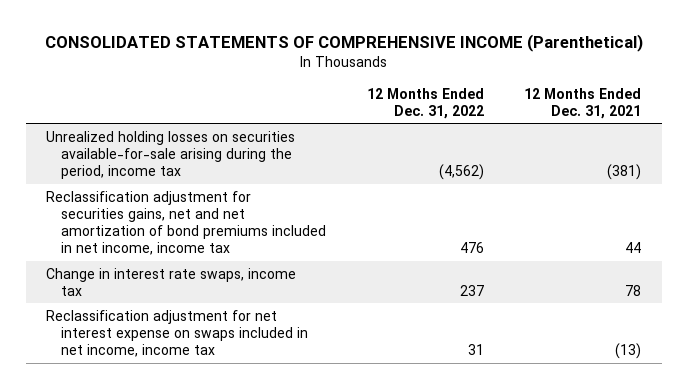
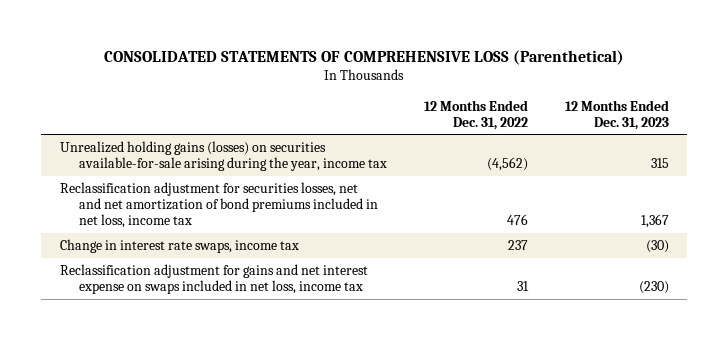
[44,33,643,52] CONSOLIDATED STATEMENTS OF COMPREHENSIVE INCOME (Parenthetical) -> [104,50,625,66] CONSOLIDATED STATEMENTS OF COMPREHENSIVE LOSS (Parenthetical)
[524,87,642,120] 12 Months Ended Dec. 31, 2021 -> none
none -> [564,99,669,130] 12 Months Ended Dec. 31, 2023
[46,130,296,180] Unrealized holding losses on securities available-for-sale arising during the period, income tax -> [59,140,387,171] Unrealized holding gains (losses) on securities available-for-sale arising during the year, income tax
[46,190,327,256] Reclassification adjustment for securities gains, net and net amortization of bond premiums included in net income, income tax -> [59,181,378,229] Reclassification adjustment for securities losses, net and net amortization of bond premiums included in net loss, income tax
[46,309,309,358] Reclassification adjustment for net interest expense on swaps included in net income, income tax -> [59,263,368,294] Reclassification adjustment for gains and net interest expense on swaps included in net loss, income tax

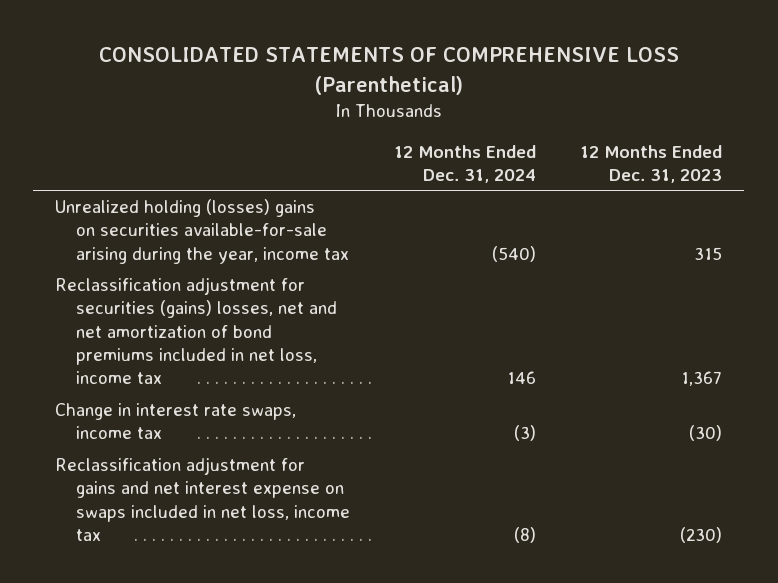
[423,99,528,130] 12 Months Ended Dec. 31, 2022 -> none
none -> [394,144,537,183] 12 Months Ended Dec. 31, 2024
[59,140,387,171] Unrealized holding gains (losses) on securities available-for-sale arising during the year, income tax -> [55,199,350,264] Unrealized holding (losses) gains on securities available-for-sale arising during the year, income tax
[59,181,378,229] Reclassification adjustment for securities losses, net and net amortization of bond premiums included in net loss, income tax -> [55,277,338,385] Reclassification adjustment for securities (gains) losses, net and net amortization of bond premiums included in net loss, income tax

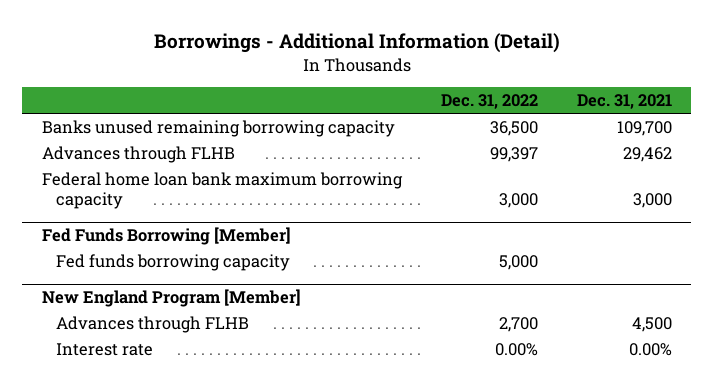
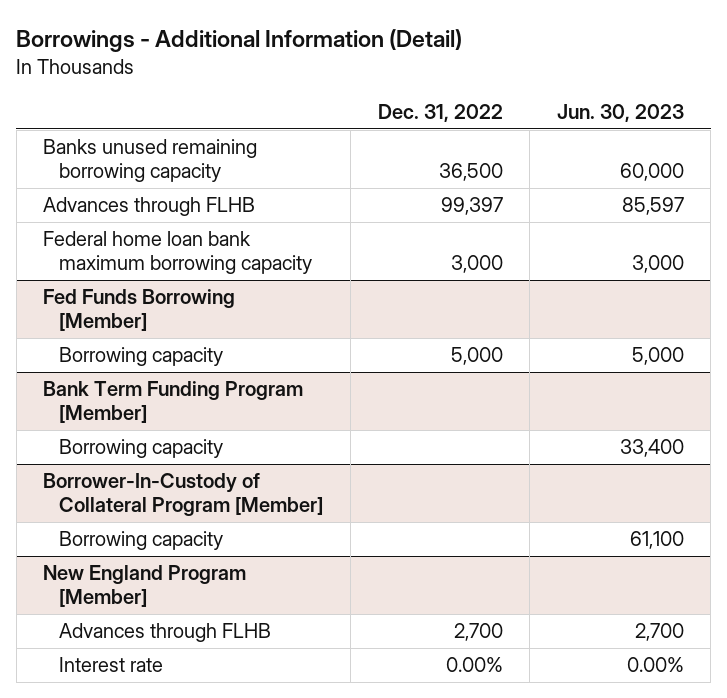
[576,94,672,110] Dec. 31, 2021 -> none
none -> [556,103,684,122] Jun. 30, 2023
[55,253,290,271] Fed funds borrowing capacity -> [59,347,224,367] Borrowing capacity
none -> [43,381,304,424] Bank Term Funding Program [Member]
none -> [59,439,224,459] Borrowing capacity
none -> [43,473,324,517] Borrower-In-Custody of Collateral Program [Member]
none -> [59,531,224,551] Borrowing capacity

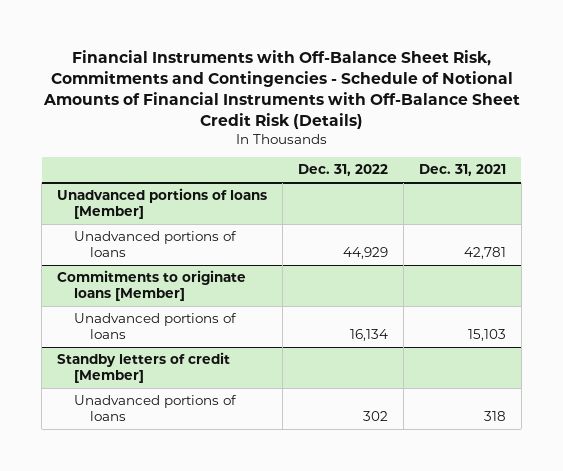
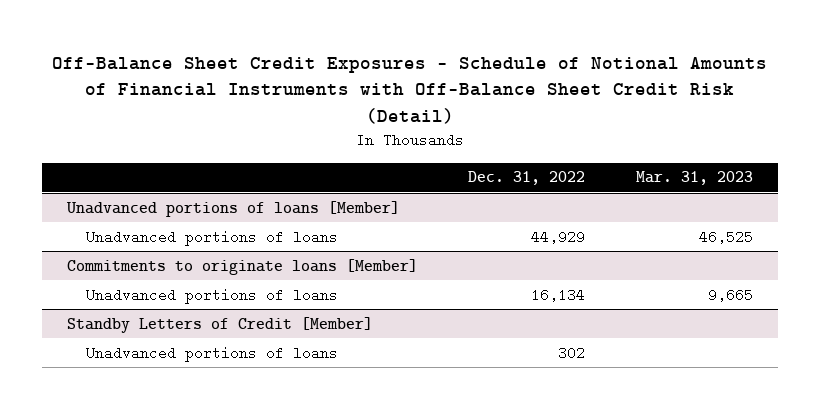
[42,49,520,129] Financial Instruments with Off-Balance Sheet Risk, Commitments and Contingencies - Schedule of Notional Amounts of Financial Instruments with Off-Balance Sheet Credit Risk (Details) -> [51,56,767,125] Off-Balance Sheet Credit Exposures - Schedule of Notional Amounts of Financial Instruments with Off-Balance Sheet Credit Risk (Detail)
[418,164,506,177] Dec. 31, 2021 -> none
none -> [635,171,753,186] Mar. 31, 2023
[57,352,231,384] Standby letters of credit [Member] -> [67,316,374,333] Standby Letters of Credit [Member]

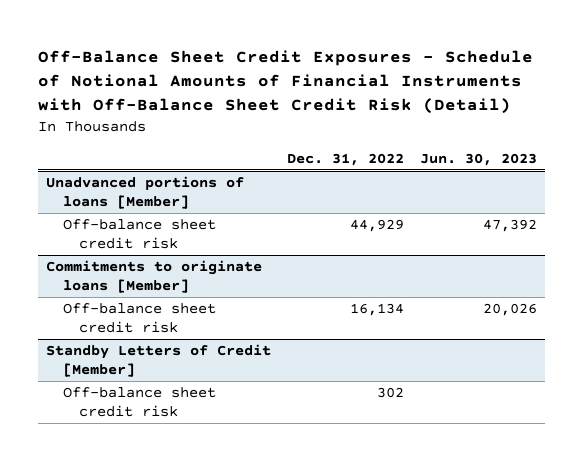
[635,171,753,186] Mar. 31, 2023 -> none
none -> [419,152,537,166] Jun. 30, 2023
[85,229,338,246] Unadvanced portions of loans -> [62,219,216,249] Off-balance sheet credit risk
[85,287,338,304] Unadvanced portions of loans -> [62,303,216,333] Off-balance sheet credit risk
[85,345,338,362] Unadvanced portions of loans -> [62,387,216,417] Off-balance sheet credit risk

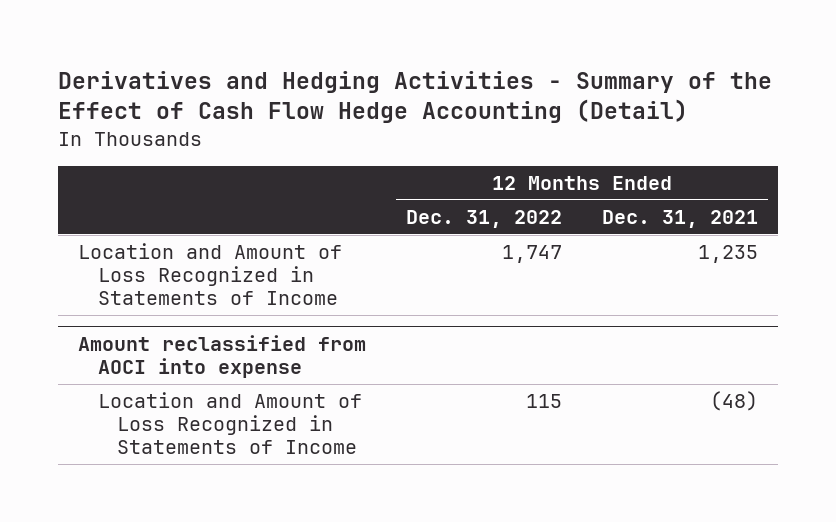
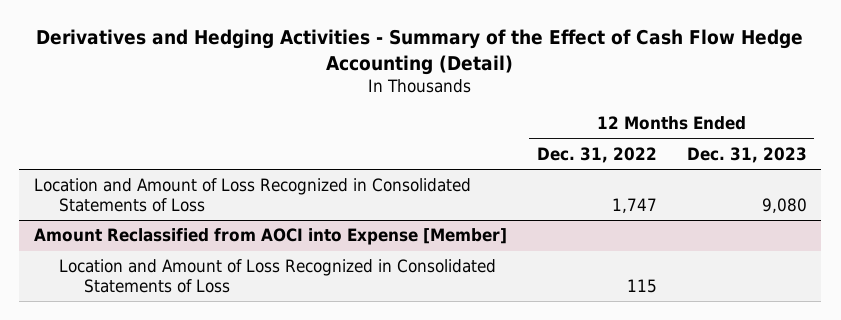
[602,209,759,228] Dec. 31, 2021 -> none
none -> [686,146,807,163] Dec. 31, 2023
[78,243,343,306] Location and Amount of Loss Recognized in Statements of Income -> [34,178,472,212] Location and Amount of Loss Recognized in Consolidated Statements of Loss
[78,334,367,378] Amount reclassified from AOCI into expense -> [34,228,508,246] Amount Reclassified from AOCI into Expense [Member]
[97,392,362,455] Location and Amount of Loss Recognized in Statements of Income -> [59,259,497,293] Location and Amount of Loss Recognized in Consolidated Statements of Loss

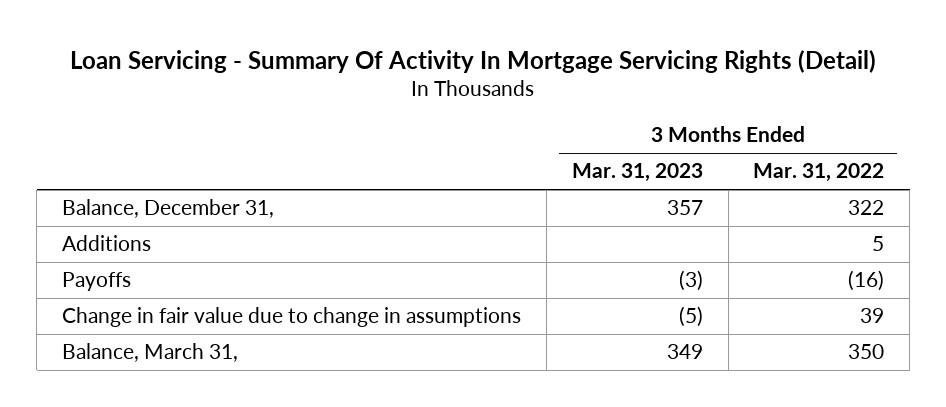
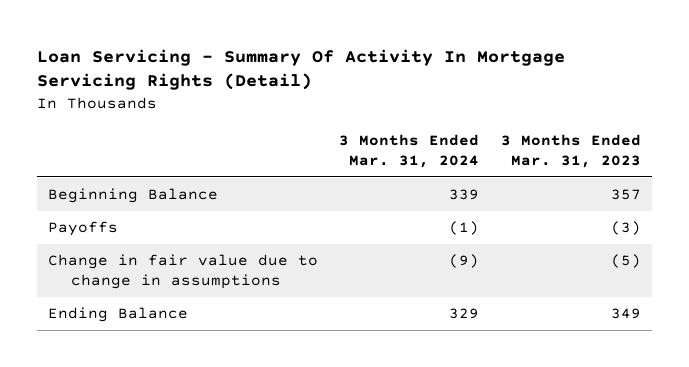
[753,163,885,183] Mar. 31, 2022 -> none
none -> [339,134,480,169] 3 Months Ended Mar. 31, 2024
[61,235,151,252] Additions -> none
[61,199,274,219] Balance, December 31, -> [47,188,218,204] Beginning Balance
[61,343,238,363] Balance, March 31, -> [47,307,188,323] Ending Balance

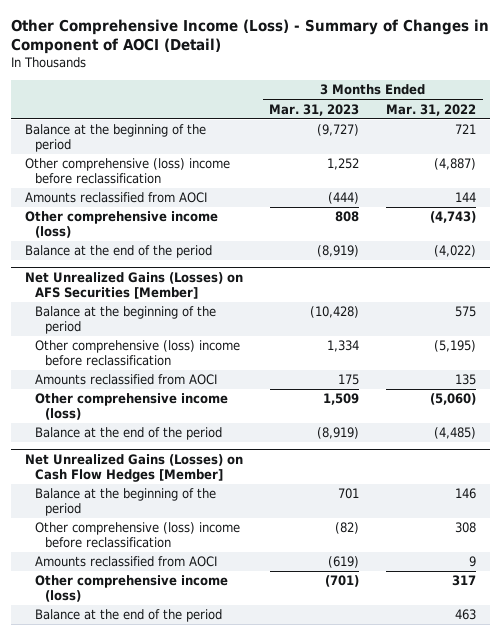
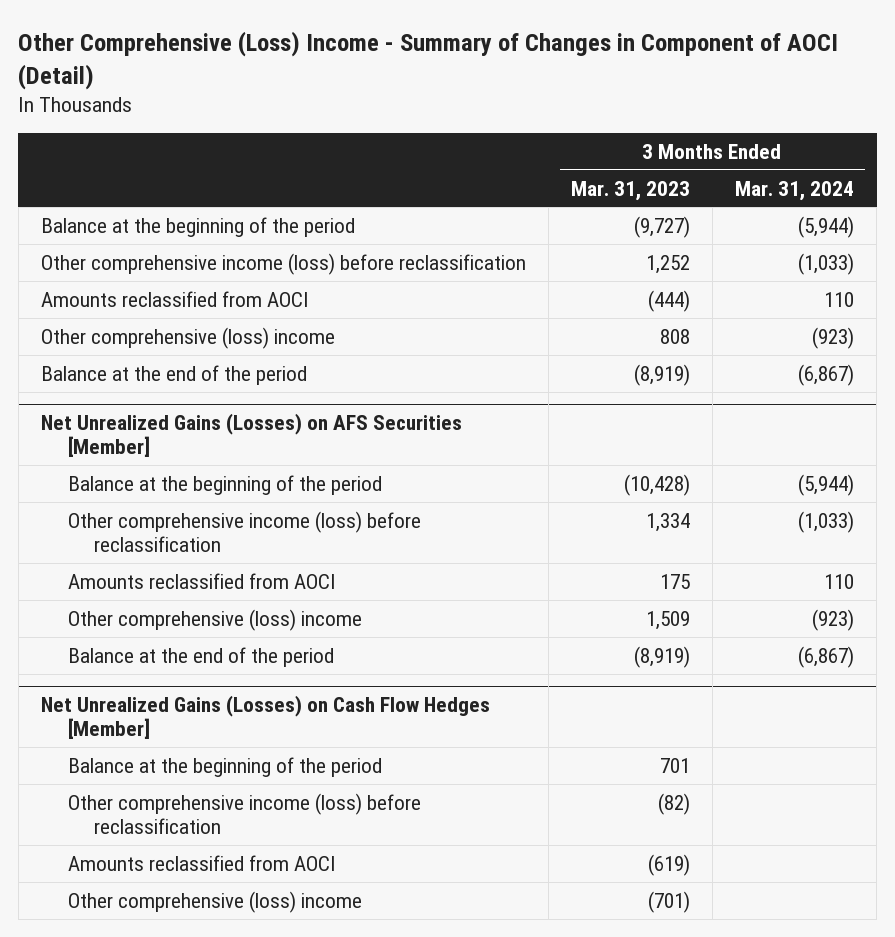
[11,18,490,55] Other Comprehensive Income (Loss) - Summary of Changes in Component of AOCI (Detail) -> [18,30,839,90] Other Comprehensive (Loss) Income - Summary of Changes in Component of AOCI (Detail)
[386,103,477,116] Mar. 31, 2022 -> none
none -> [734,180,854,201] Mar. 31, 2024
[24,158,230,185] Other comprehensive (loss) income before reclassification -> [40,252,526,275] Other comprehensive income (loss) before reclassification
[24,211,218,239] Other comprehensive income (loss) -> [40,326,335,349] Other comprehensive (loss) income
[34,340,240,367] Other comprehensive (loss) income before reclassification -> [67,510,421,553] Other comprehensive income (loss) before reclassification
[34,393,228,421] Other comprehensive income (loss) -> [67,608,362,631] Other comprehensive (loss) income
[34,522,240,549] Other comprehensive (loss) income before reclassification -> [67,792,421,835] Other comprehensive income (loss) before reclassification
[34,609,222,623] Balance at the end of the period -> none
[34,575,228,603] Other comprehensive income (loss) -> [67,890,362,913] Other comprehensive (loss) income

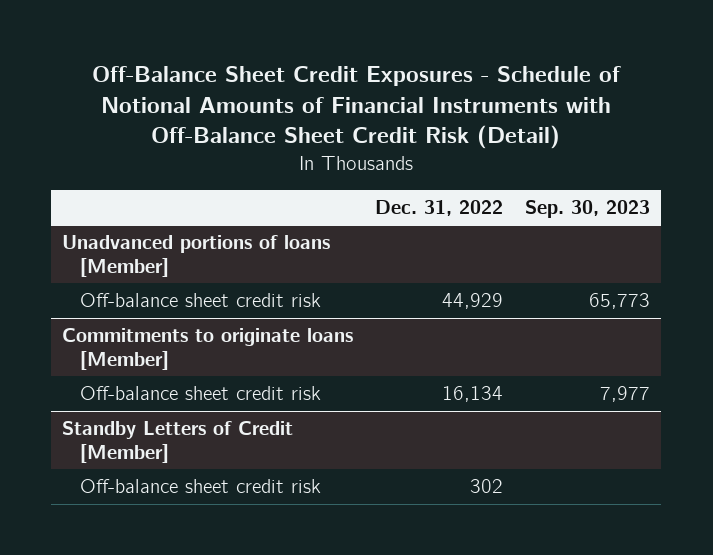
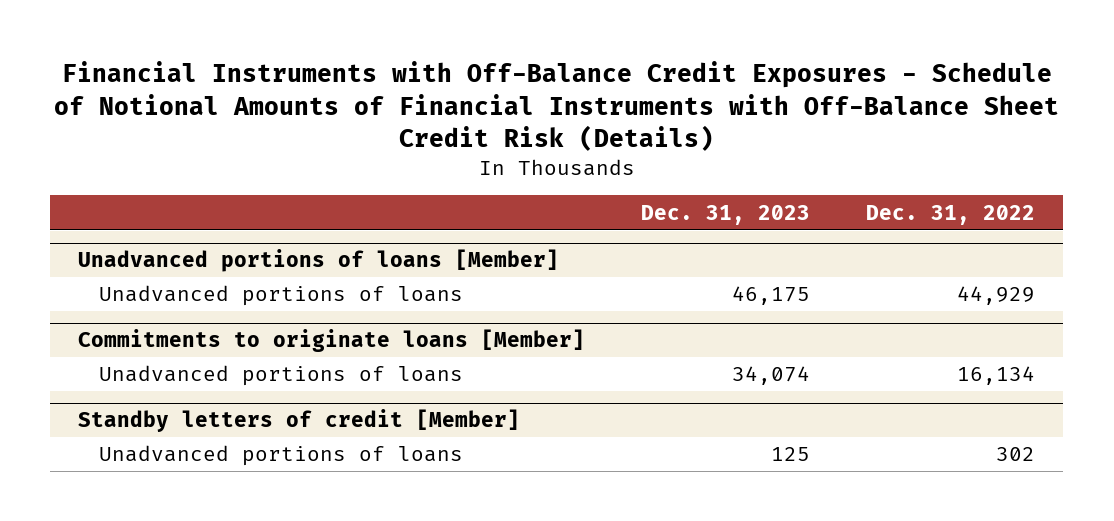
[92,65,622,150] Off-Balance Sheet Credit Exposures - Schedule of Notional Amounts of Financial Instruments with Off-Balance Sheet Credit Risk (Detail) -> [53,61,1059,151] Financial Instruments with Off-Balance Credit Exposures - Schedule of Notional Amounts of Financial Instruments with Off-Balance Sheet Credit Risk (Details)
[525,199,651,218] Sep. 30, 2023 -> none
none -> [641,204,811,225] Dec. 31, 2023
[80,293,322,308] Off-balance sheet credit risk -> [99,285,464,307] Unadvanced portions of loans
[80,386,322,401] Off-balance sheet credit risk -> [99,365,464,387] Unadvanced portions of loans
[62,421,294,463] Standby Letters of Credit [Member] -> [78,409,521,433] Standby letters of credit [Member]
[80,479,322,494] Off-balance sheet credit risk -> [99,445,464,467] Unadvanced portions of loans

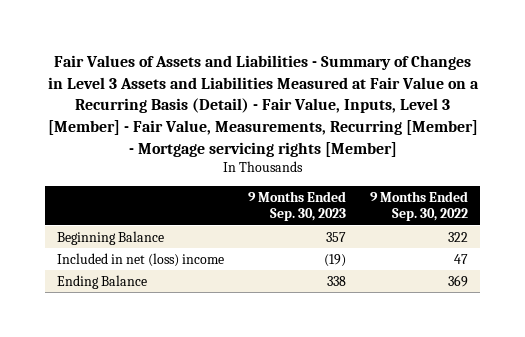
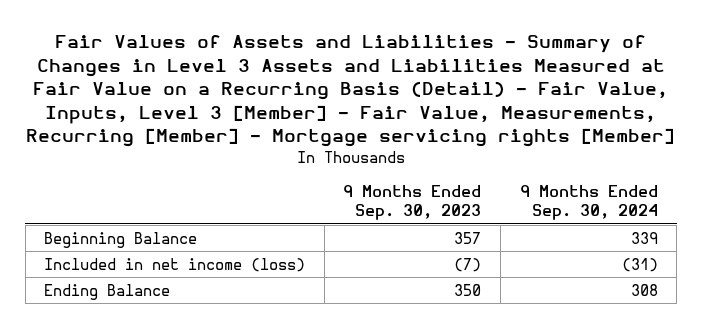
[370,191,469,222] 9 Months Ended Sep. 30, 2022 -> none
none -> [519,184,658,221] 9 Months Ended Sep. 30, 2024
[57,252,225,267] Included in net (loss) income -> [44,257,306,272] Included in net income (loss)
[324,253,347,267] (19) -> [454,257,482,272] (7)
[327,275,347,286] 338 -> [454,283,482,296] 350

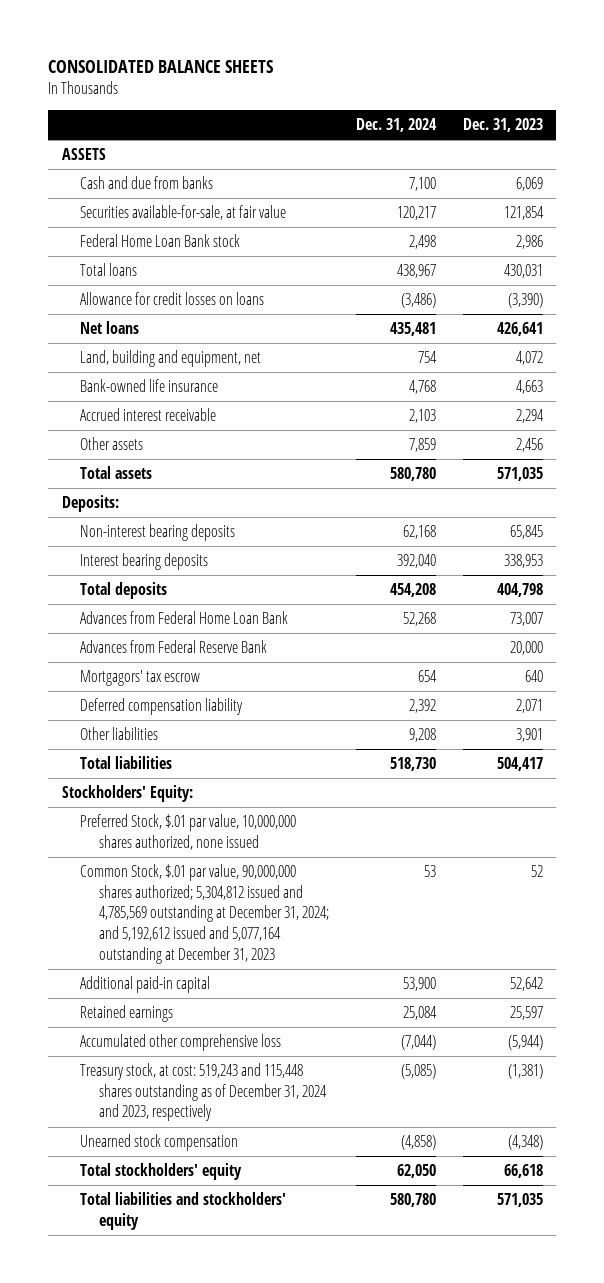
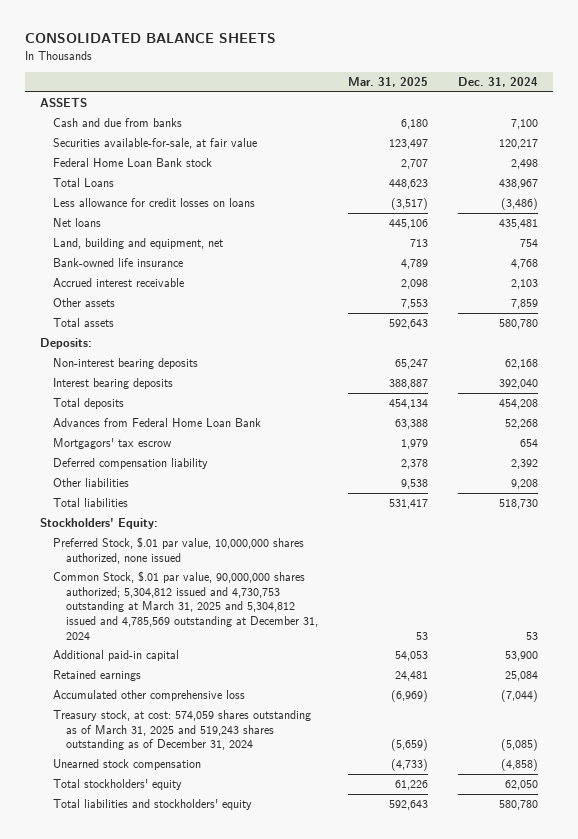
[462,118,543,133] Dec. 31, 2023 -> none
none -> [347,77,428,88] Mar. 31, 2025
[80,263,138,277] Total loans -> [52,178,114,188] Total Loans
[80,292,265,306] Allowance for credit losses on loans -> [52,198,255,208] Less allowance for credit losses on loans
[80,640,268,654] Advances from Federal Reserve Bank -> none
[80,864,329,964] Common Stock, $.01 par value, 90,000,000 shares authorized; 5,304,812 issued and 4,785,569 outstanding at December 31, 2024; and 5,192,612 issued and 5,077,164 outstanding at December 31, 2023 -> [52,571,318,640] Common Stock, $.01 par value, 90,000,000 shares authorized; 5,304,812 issued and 4,730,753 outstanding at March 31, 2025 and 5,304,812 issued and 4,785,569 outstanding at December 31, 2024
[80,1063,327,1122] Treasury stock, at cost: 519,243 and 115,448 shares outstanding as of December 31, 2024 and 2023, respectively -> [52,710,311,751] Treasury stock, at cost: 574,059 shares outstanding as of March 31, 2025 and 519,243 shares outstanding as of December 31, 2024

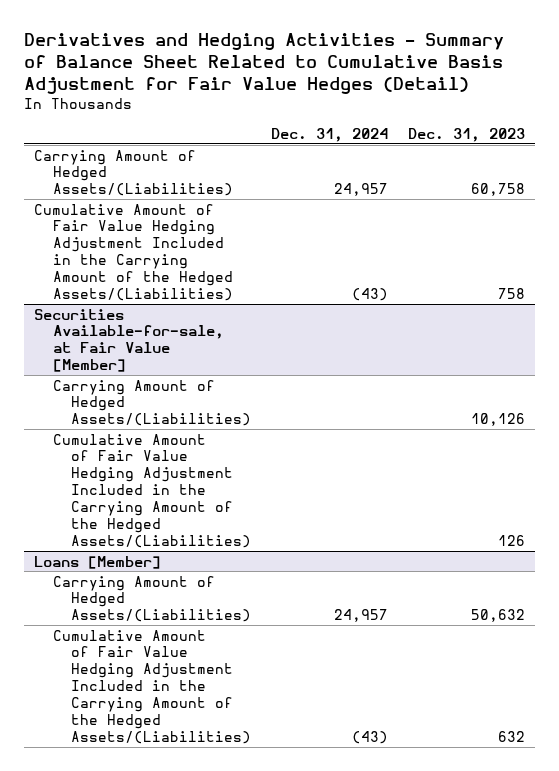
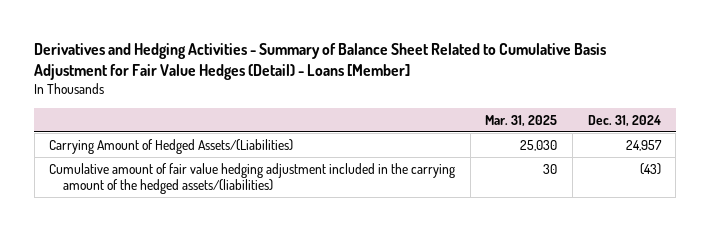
[24,33,505,95] Derivatives and Hedging Activities - Summary of Balance Sheet Related to Cumulative Basis Adjustment for Fair Value Hedges (Detail) -> [34,43,607,81] Derivatives and Hedging Activities - Summary of Balance Sheet Related to Cumulative Basis Adjustment for Fair Value Hedges (Detail) - Loans [Member]
[407,127,525,142] Dec. 31, 2023 -> none
none -> [485,114,558,127] Mar. 31, 2025
[34,308,224,373] Securities Available-for-sale, at Fair Value [Member] -> none
[52,379,252,427] Carrying Amount of Hedged Assets/(Liabilities) -> none
[52,433,252,548] Cumulative Amount of Fair Value Hedging Adjustment Included in the Carrying Amount of the Hedged Assets/(Liabilities) -> none
[34,555,162,569] Loans [Member] -> none
[52,575,252,623] Carrying Amount of Hedged Assets/(Liabilities) -> none
[52,629,252,744] Cumulative Amount of Fair Value Hedging Adjustment Included in the Carrying Amount of the Hedged Assets/(Liabilities) -> none
[34,203,233,302] Cumulative Amount of Fair Value Hedging Adjustment Included in the Carrying Amount of the Hedged Assets/(Liabilities) -> [49,162,456,195] Cumulative amount of fair value hedging adjustment included in the carrying amount of the hedged assets/(liabilities)

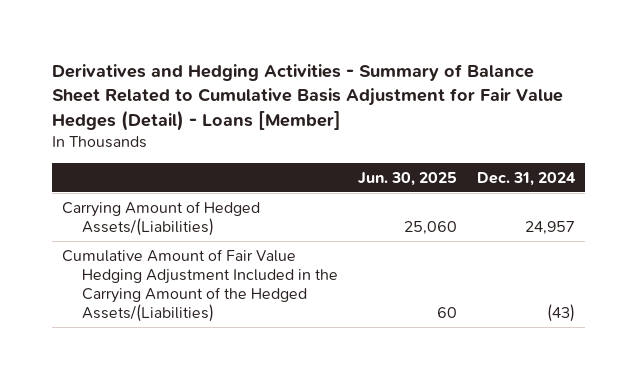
[485,114,558,127] Mar. 31, 2025 -> none
none -> [358,171,458,186] Jun. 30, 2025
[49,162,456,195] Cumulative amount of fair value hedging adjustment included in the carrying amount of the hedged assets/(liabilities) -> [62,248,338,323] Cumulative Amount of Fair Value Hedging Adjustment Included in the Carrying Amount of the Hedged Assets/(Liabilities)

